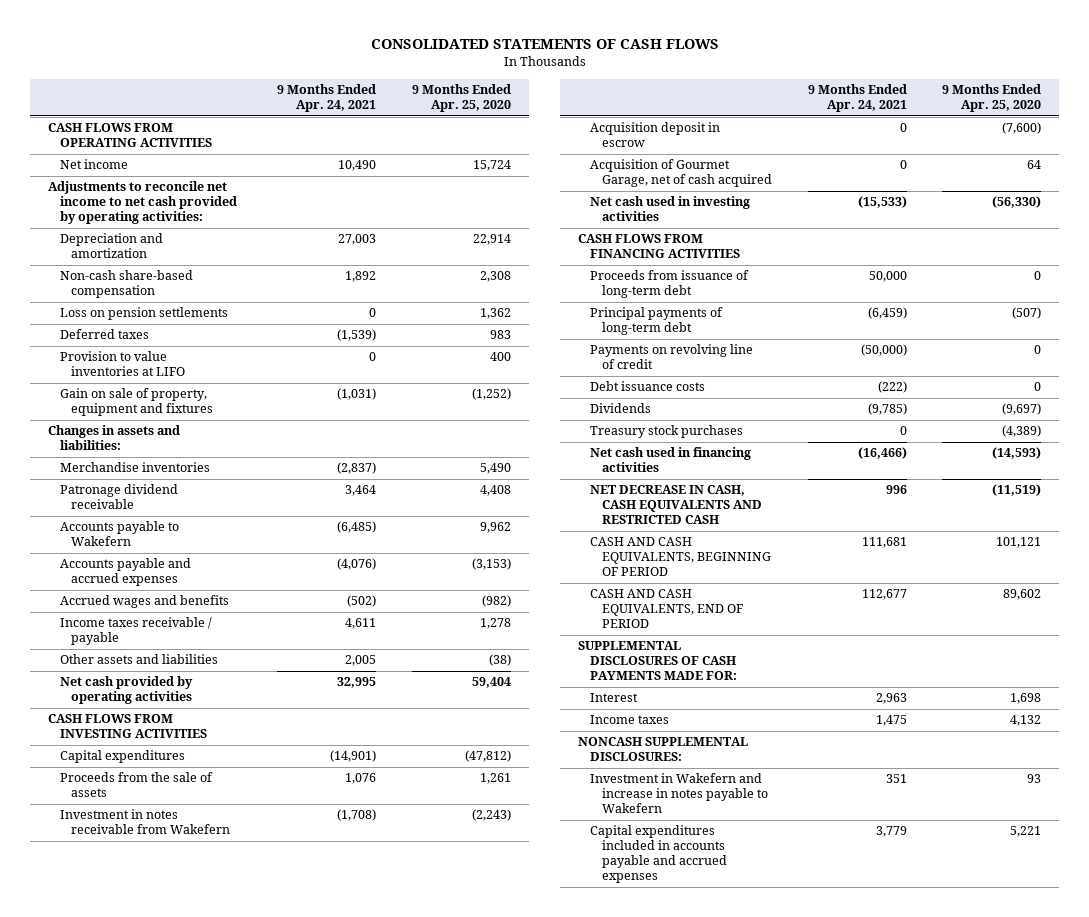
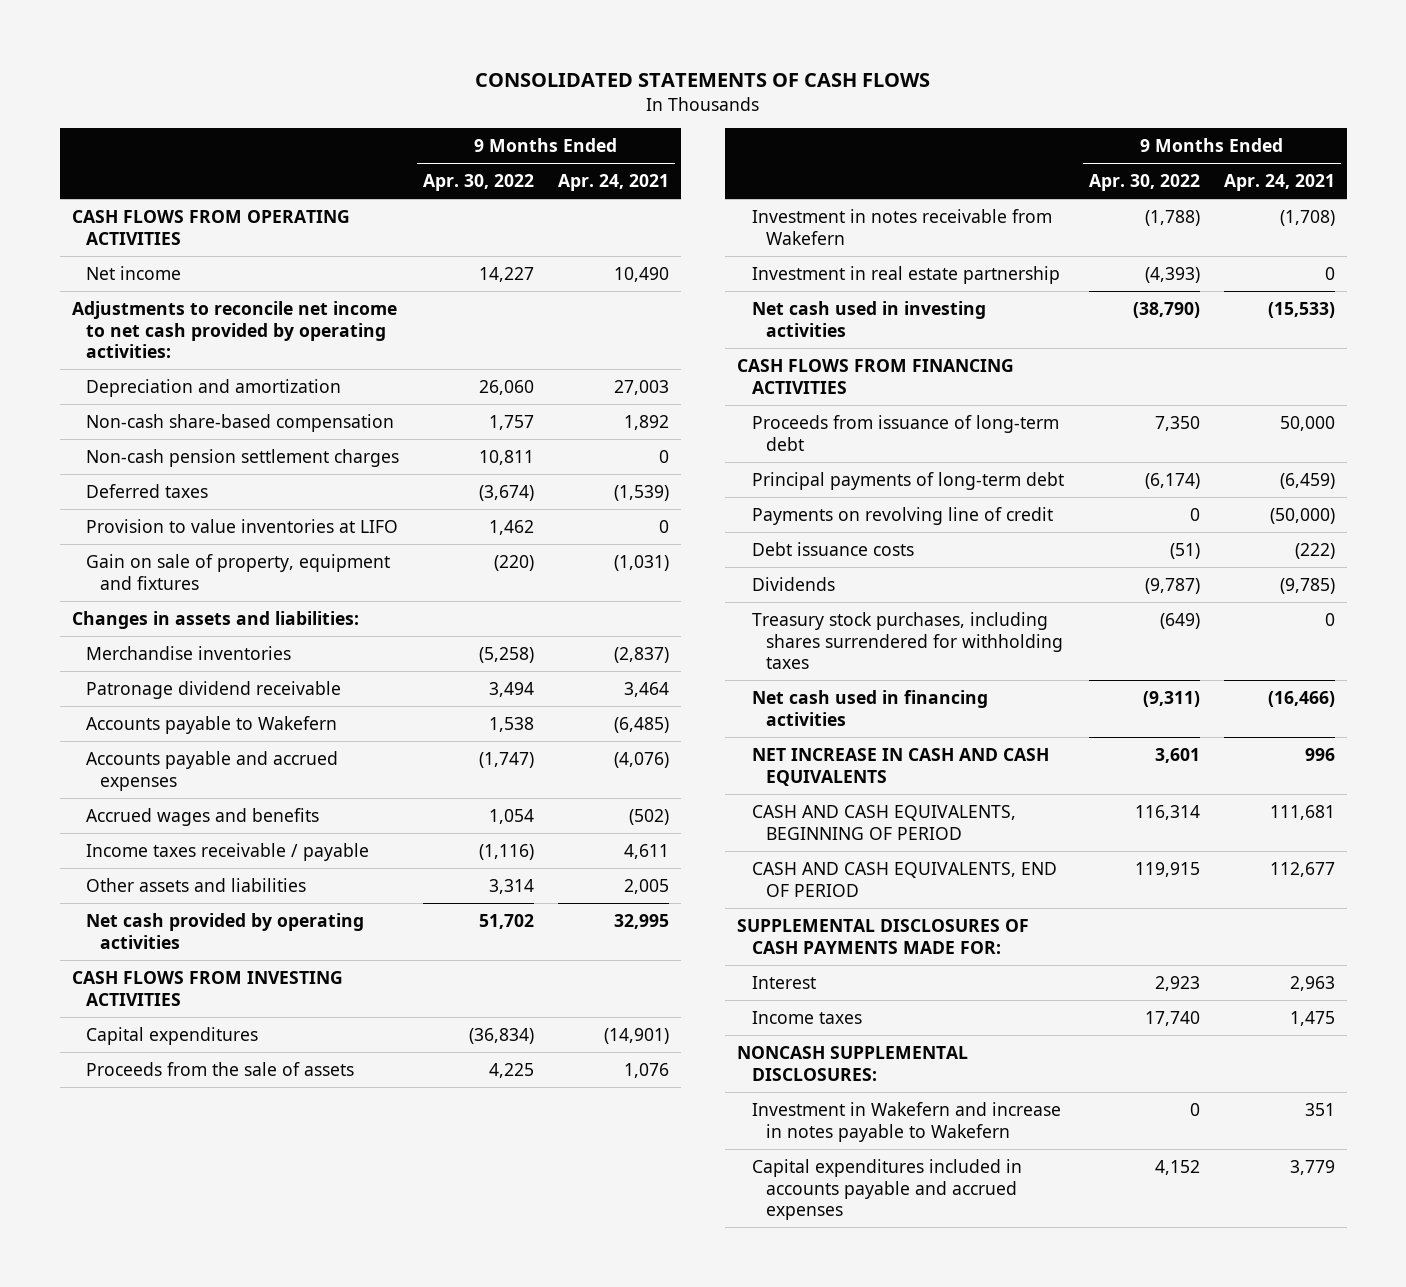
[411,84,511,113] 9 Months Ended Apr. 25, 2020 -> none
none -> [423,174,535,192] Apr. 30, 2022
[59,307,228,321] Loss on pension settlements -> [85,448,399,467] Non-cash pension settlement charges
[589,122,720,148] Acquisition deposit in escrow -> none
[589,159,772,188] Acquisition of Gourmet Garage, net of cash acquired -> none
none -> [751,265,1060,284] Investment in real estate partnership
[589,425,743,439] Treasury stock purchases -> [751,611,1063,670] Treasury stock purchases, including shares surrendered for withholding taxes
[589,485,762,525] NET DECREASE IN CASH, CASH EQUIVALENTS AND RESTRICTED CASH -> [751,747,1049,786] NET INCREASE IN CASH AND CASH EQUIVALENTS

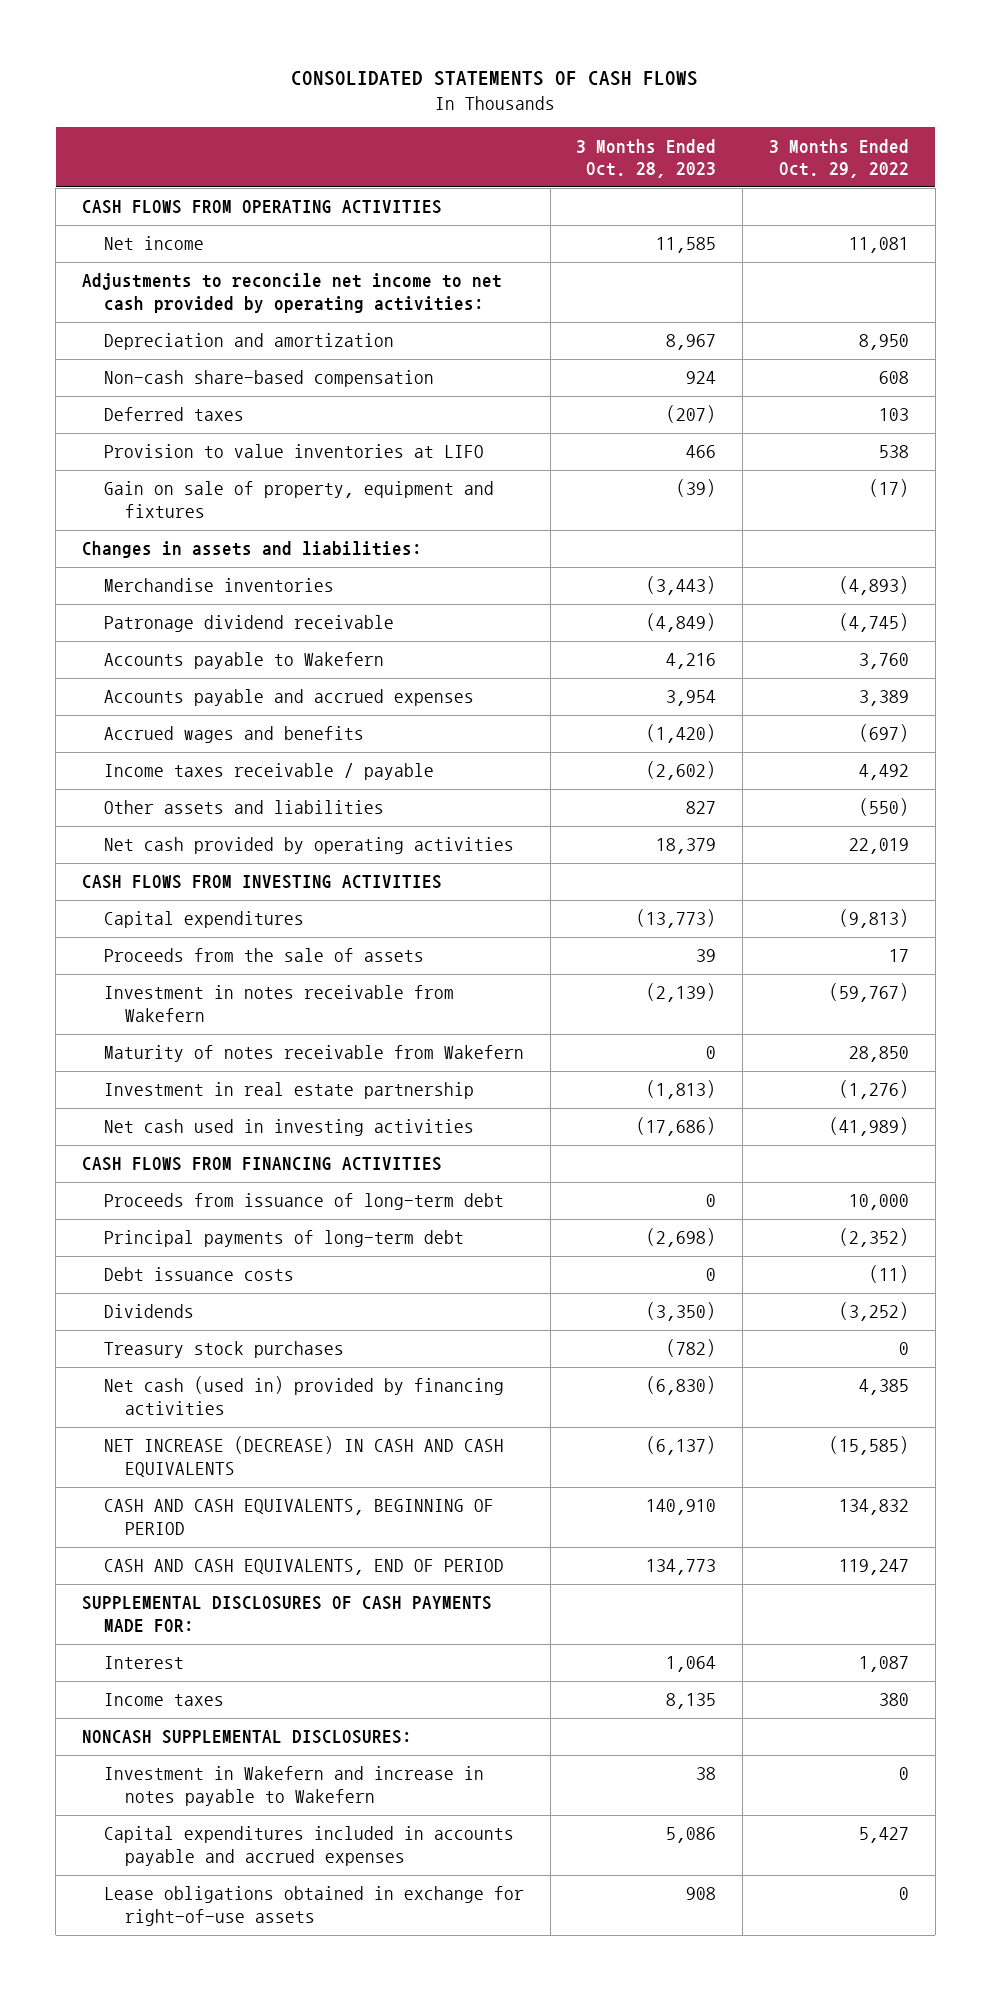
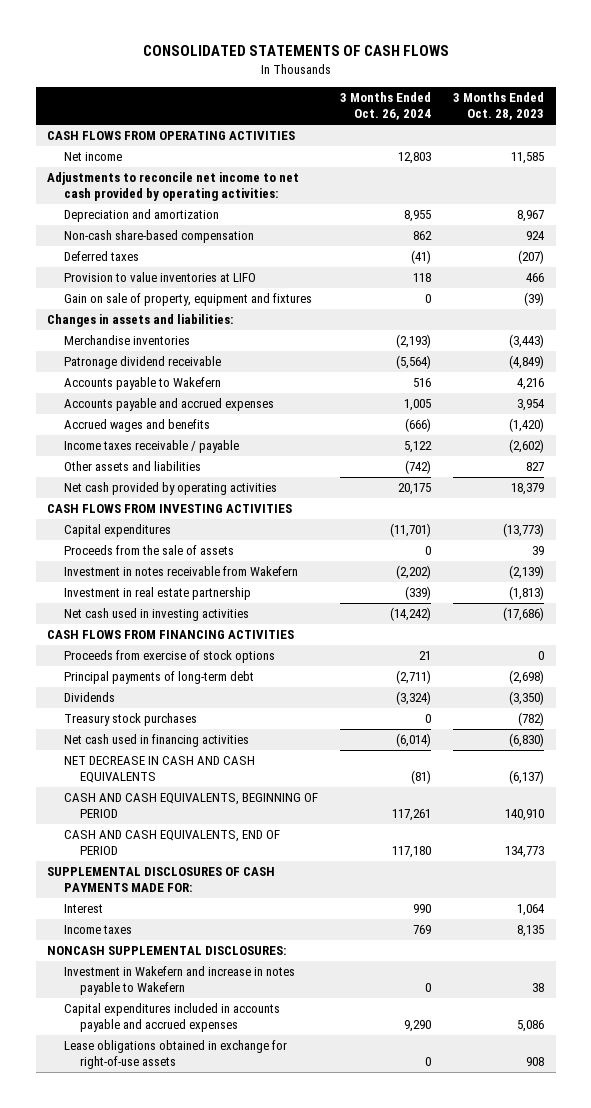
[769,138,910,179] 3 Months Ended Oct. 29, 2022 -> none
none -> [340,92,432,121] 3 Months Ended Oct. 26, 2024
[103,1045,524,1063] Maturity of notes receivable from Wakefern -> none
[103,1193,504,1211] Proceeds from issuance of long-term debt -> none
none -> [63,650,275,664] Proceeds from exercise of stock options
[103,1267,294,1282] Debt issuance costs -> none
[103,1376,504,1416] Net cash (used in) provided by financing activities -> [63,734,249,748] Net cash used in financing activities
[103,1436,504,1478] NET INCREASE (DECREASE) IN CASH AND CASH EQUIVALENTS -> [63,756,255,783] NET DECREASE IN CASH AND CASH EQUIVALENTS

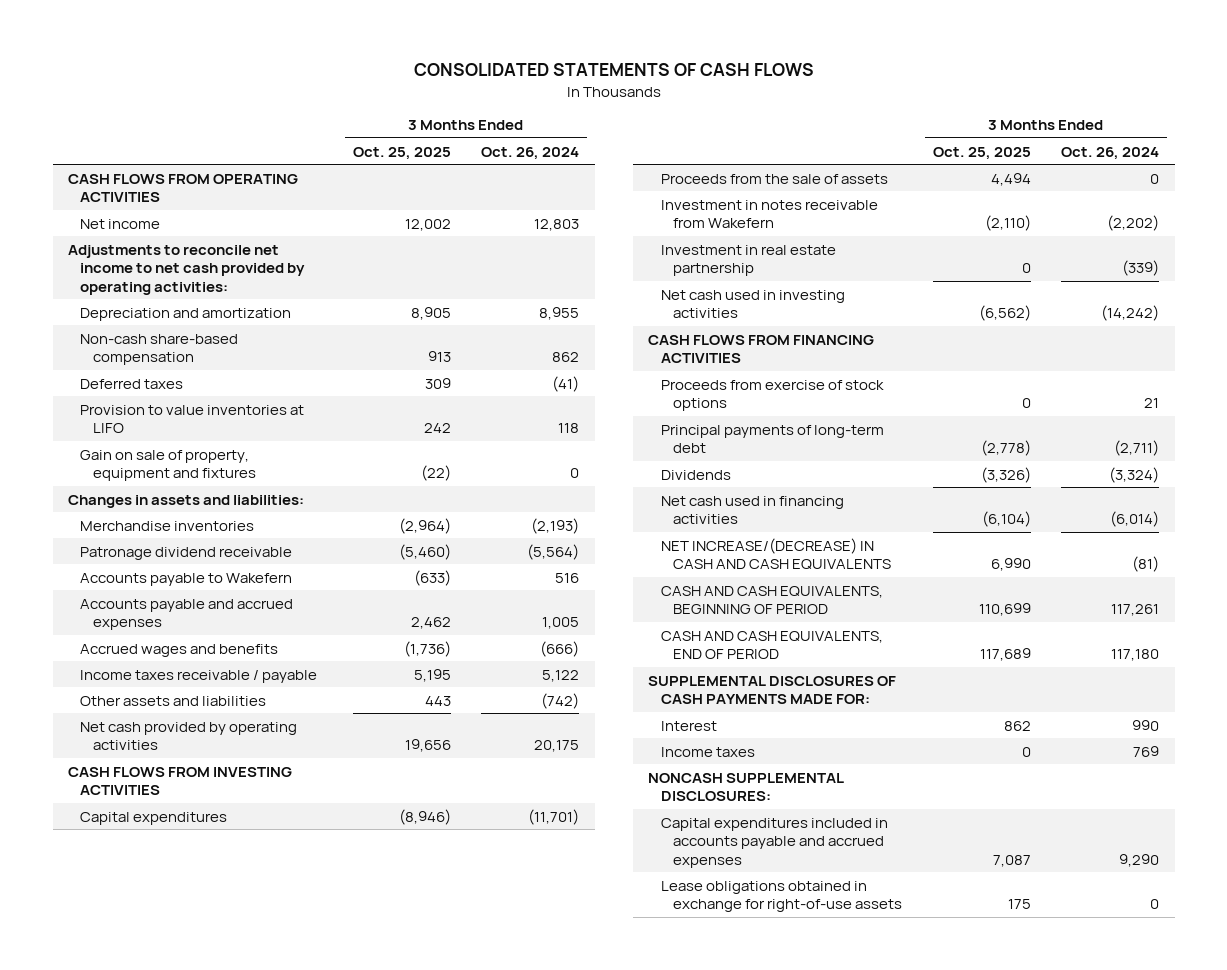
[453,92,545,121] 3 Months Ended Oct. 28, 2023 -> none
none -> [352,146,451,160] Oct. 25, 2025
[63,713,197,727] Treasury stock purchases -> none
[63,756,255,783] NET DECREASE IN CASH AND CASH EQUIVALENTS -> [660,537,892,571] NET INCREASE/(DECREASE) IN CASH AND CASH EQUIVALENTS
[63,966,295,995] Investment in Wakefern and increase in notes payable to Wakefern -> none

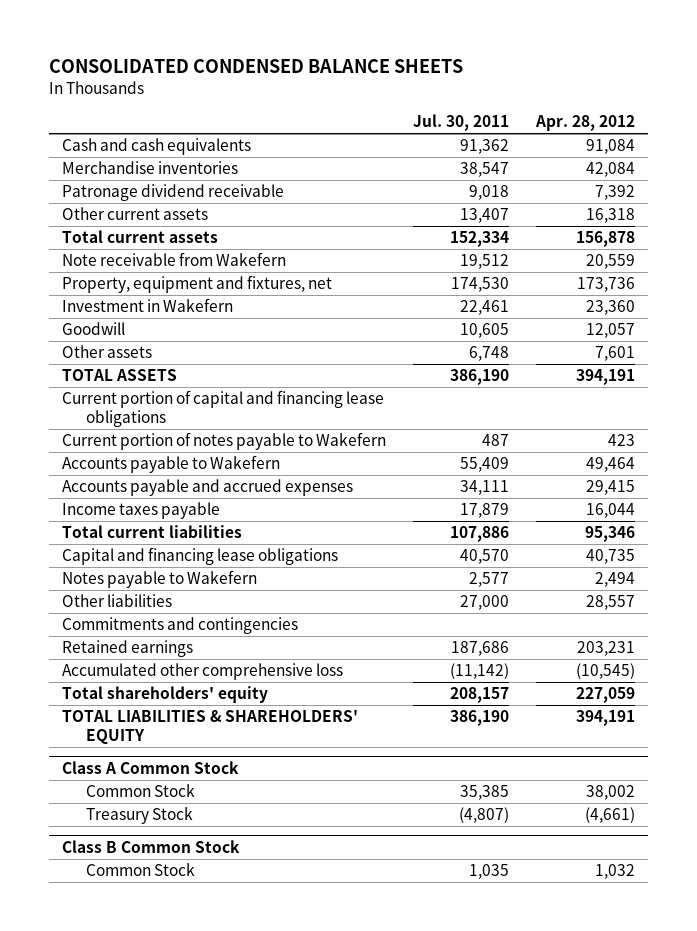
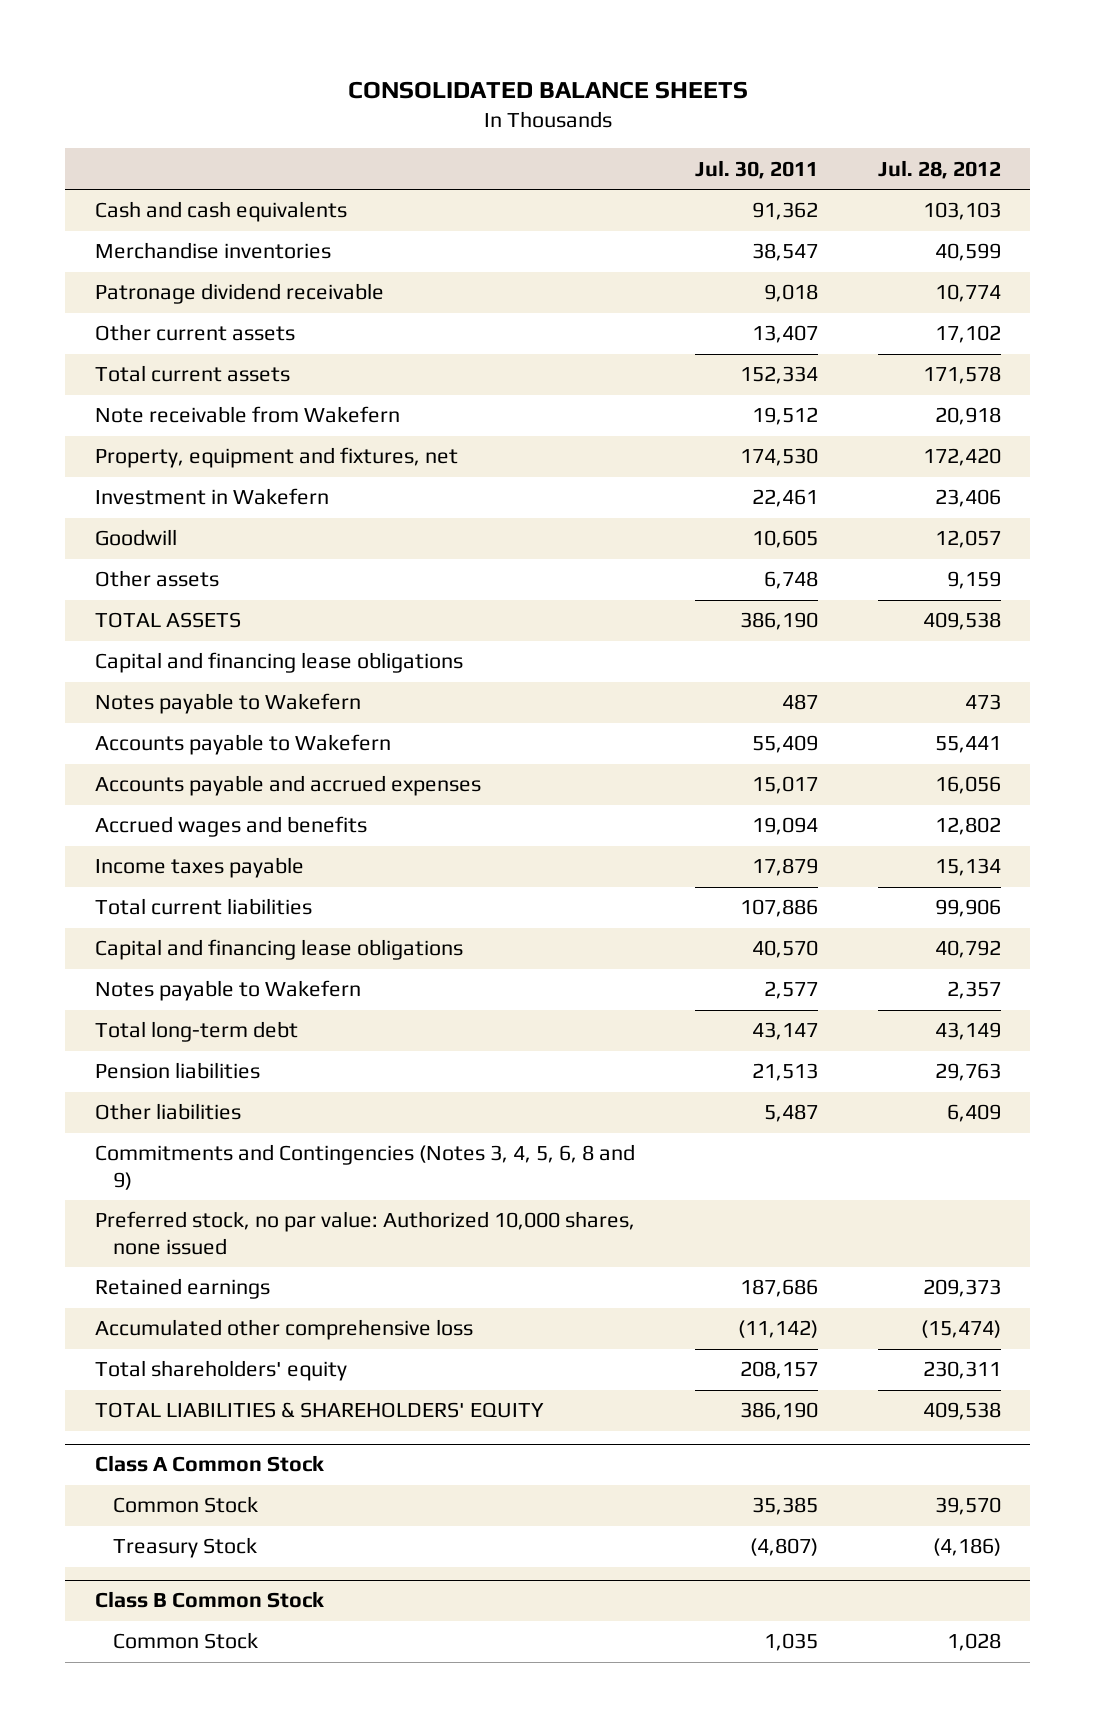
[48,59,463,74] CONSOLIDATED CONDENSED BALANCE SHEETS -> [347,81,748,100] CONSOLIDATED BALANCE SHEETS
[534,115,635,132] Apr. 28, 2012 -> none
none -> [877,159,1001,179] Jul. 28, 2012
[62,390,385,428] Current portion of capital and financing lease obligations -> [95,652,464,674] Capital and financing lease obligations
[62,432,387,451] Current portion of notes payable to Wakefern -> [95,693,362,715] Notes payable to Wakefern
[459,480,509,496] 34,111 -> [751,776,818,795] 15,017
none -> [95,816,368,838] Accrued wages and benefits
none -> [95,1021,299,1043] Total long-term debt
none -> [95,1062,261,1080] Pension liabilities
[459,595,509,611] 27,000 -> [763,1104,818,1123] 5,487
[62,617,299,635] Commitments and contingencies -> [95,1144,636,1190] Commitments and Contingencies (Notes 3, 4, 5, 6, 8 and 9)
none -> [95,1211,636,1255] Preferred stock, no par value: Authorized 10,000 shares, none issued

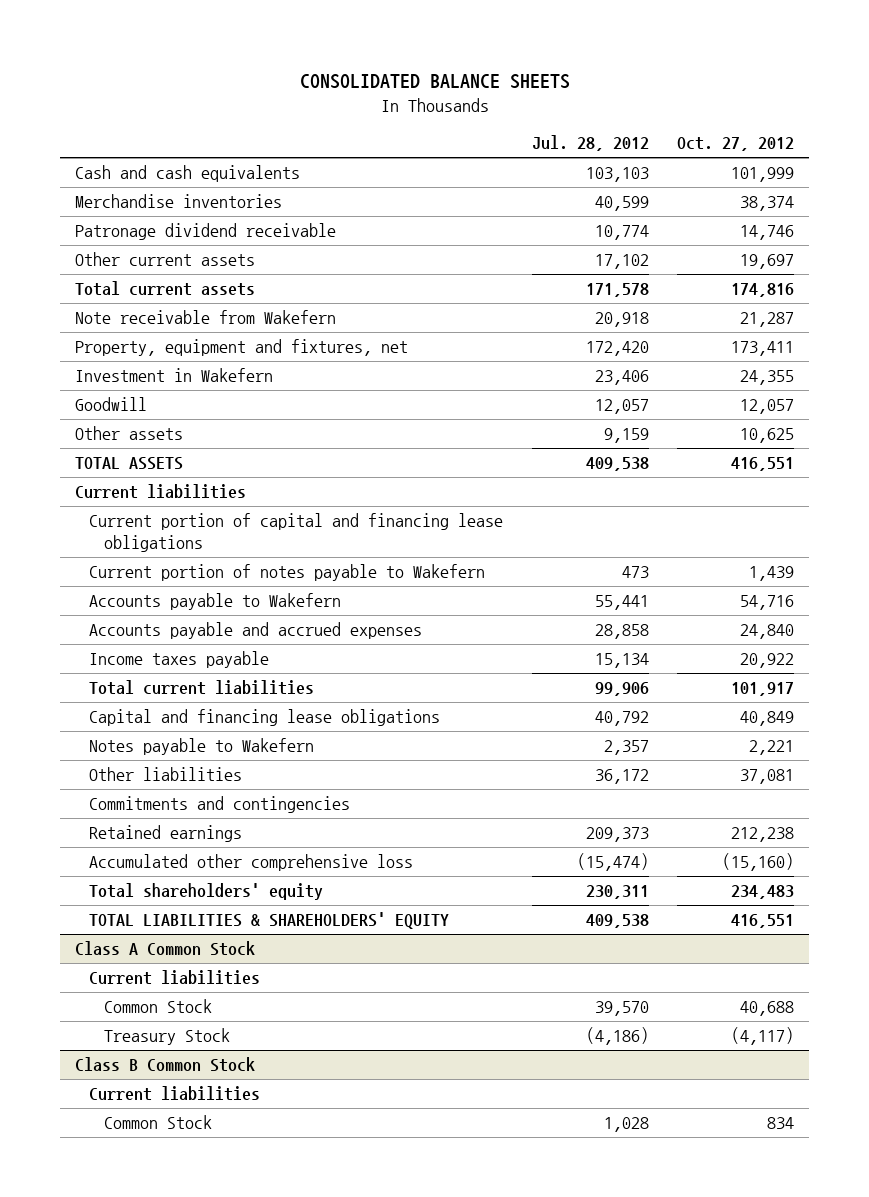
[694,159,818,179] Jul. 30, 2011 -> none
none -> [677,137,795,152] Oct. 27, 2012
none -> [74,484,246,500] Current liabilities
[95,652,464,674] Capital and financing lease obligations -> [89,513,504,553] Current portion of capital and financing lease obligations
[95,693,362,715] Notes payable to Wakefern -> [89,564,486,582] Current portion of notes payable to Wakefern
[95,816,368,838] Accrued wages and benefits -> none
[934,776,1001,795] 16,056 -> [594,624,649,640] 28,858
[95,1021,299,1043] Total long-term debt -> none
[95,1062,261,1080] Pension liabilities -> none
[95,1211,636,1255] Preferred stock, no par value: Authorized 10,000 shares, none issued -> none
[946,1104,1001,1123] 6,409 -> [594,769,649,785] 36,172
[95,1144,636,1190] Commitments and Contingencies (Notes 3, 4, 5, 6, 8 and 9) -> [89,796,351,814] Commitments and contingencies
none -> [89,970,261,986] Current liabilities
none -> [89,1086,261,1102] Current liabilities

